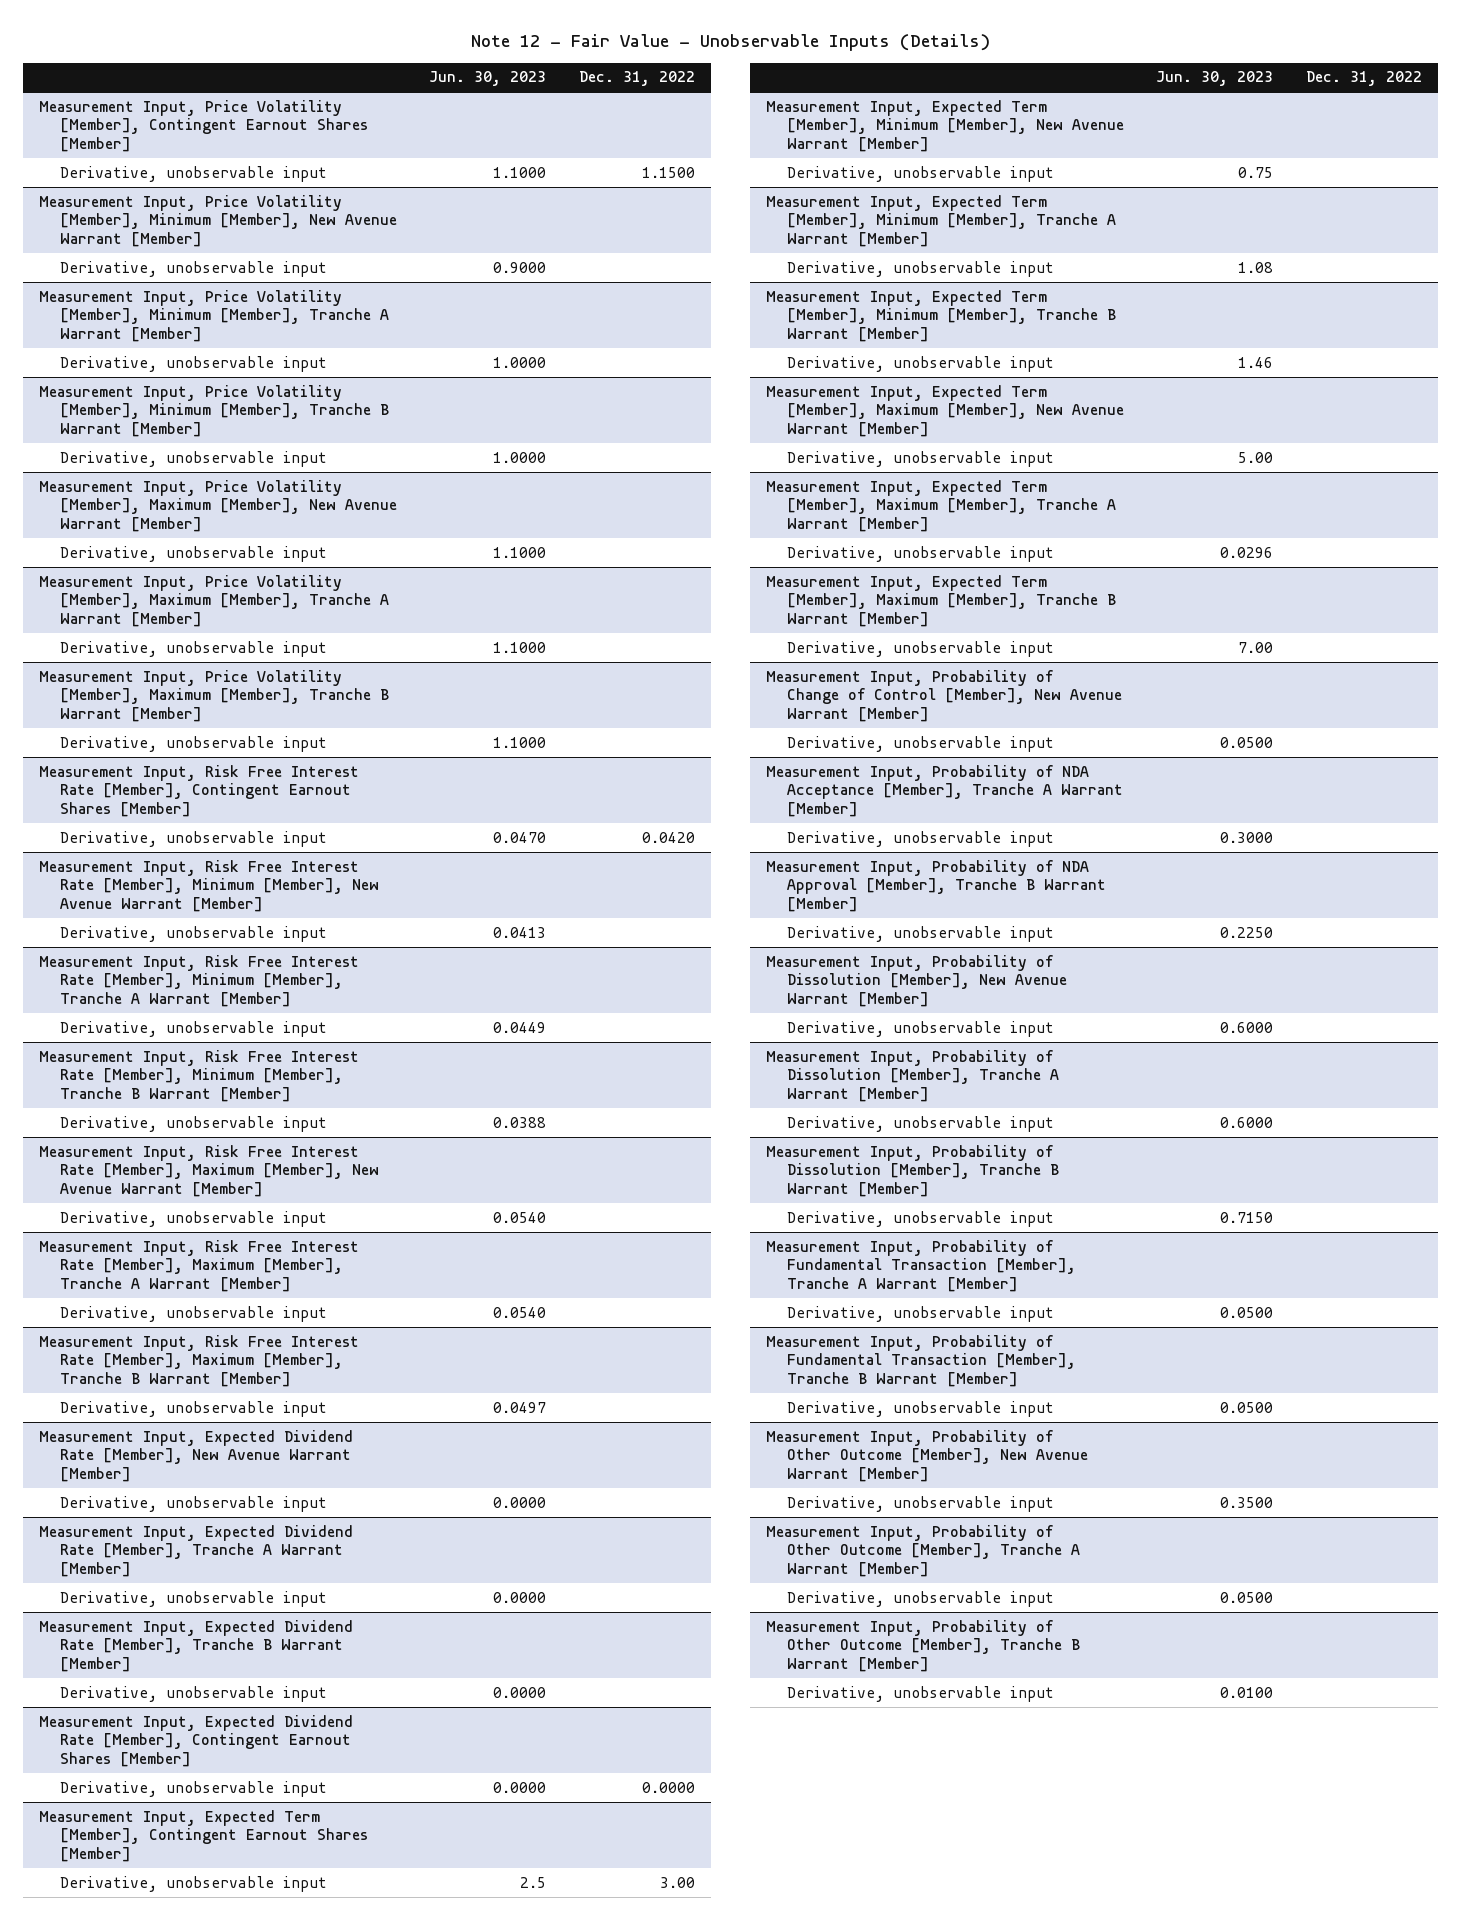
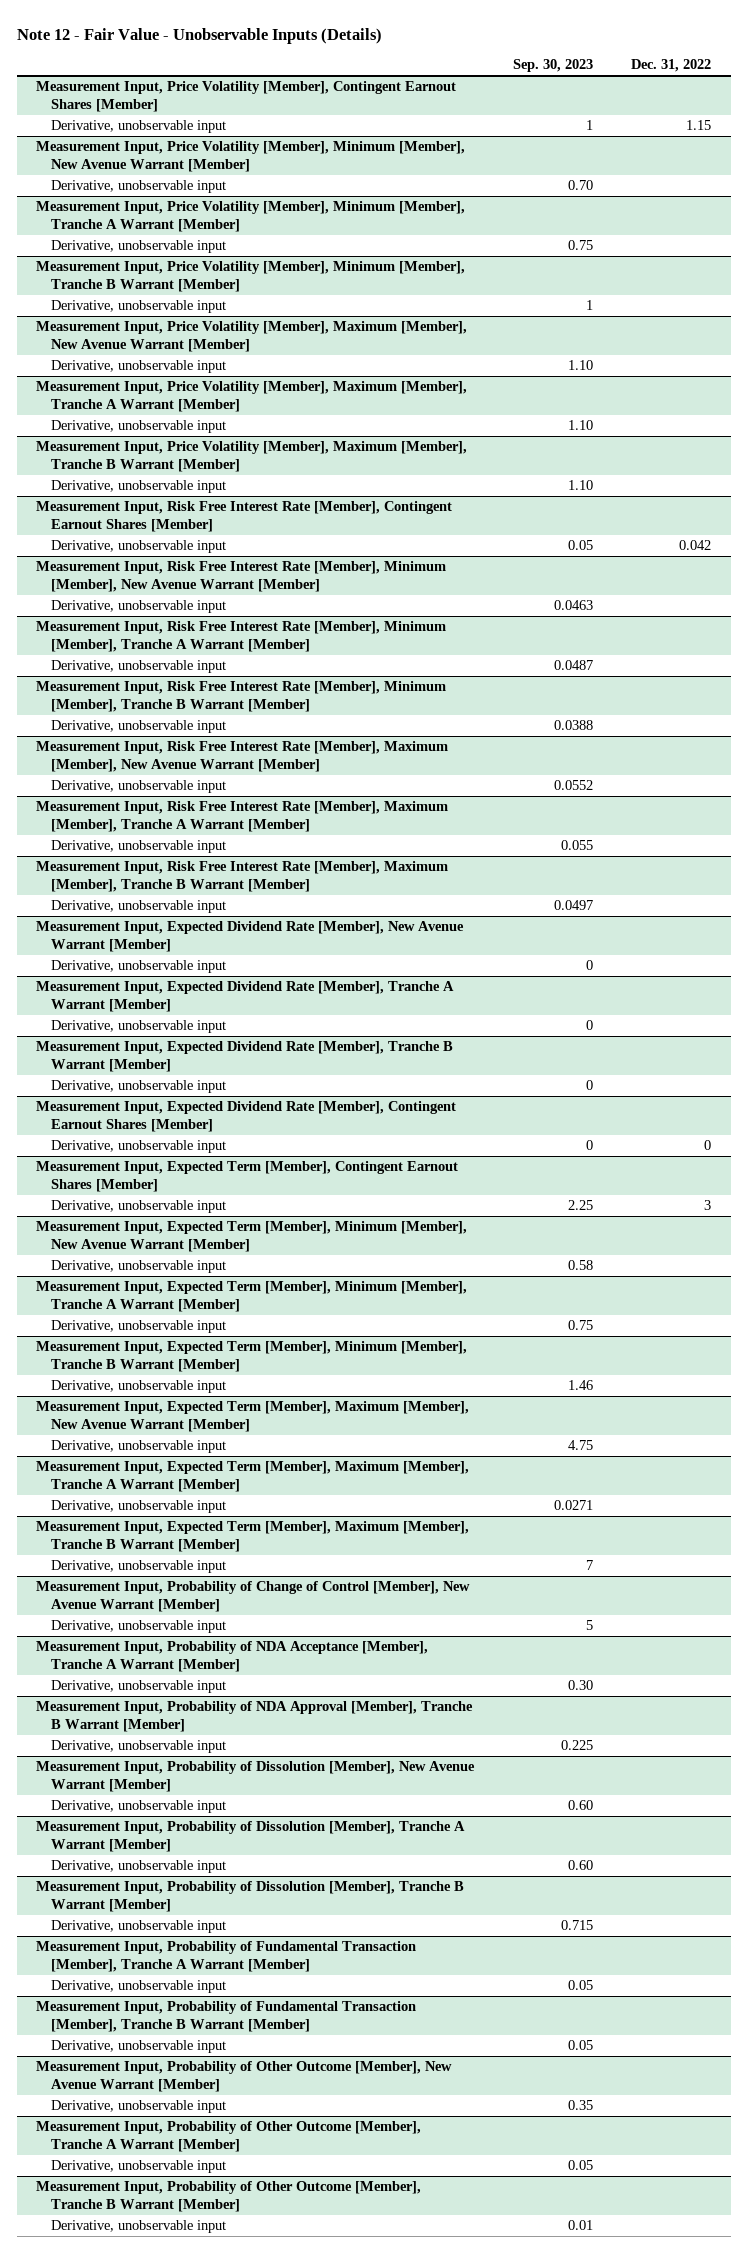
[429,71,547,87] Jun. 30, 2023 -> none
none -> [512,59,593,73] Sep. 30, 2023
[641,166,695,178] 1.1500 -> [686,120,712,131] 1.15
[641,831,695,843] 0.0420 -> [679,540,712,551] 0.042
[641,1781,695,1793] 0.0000 -> [704,1140,712,1151] 0
[659,1876,695,1888] 3.00 -> [704,1200,712,1211] 3

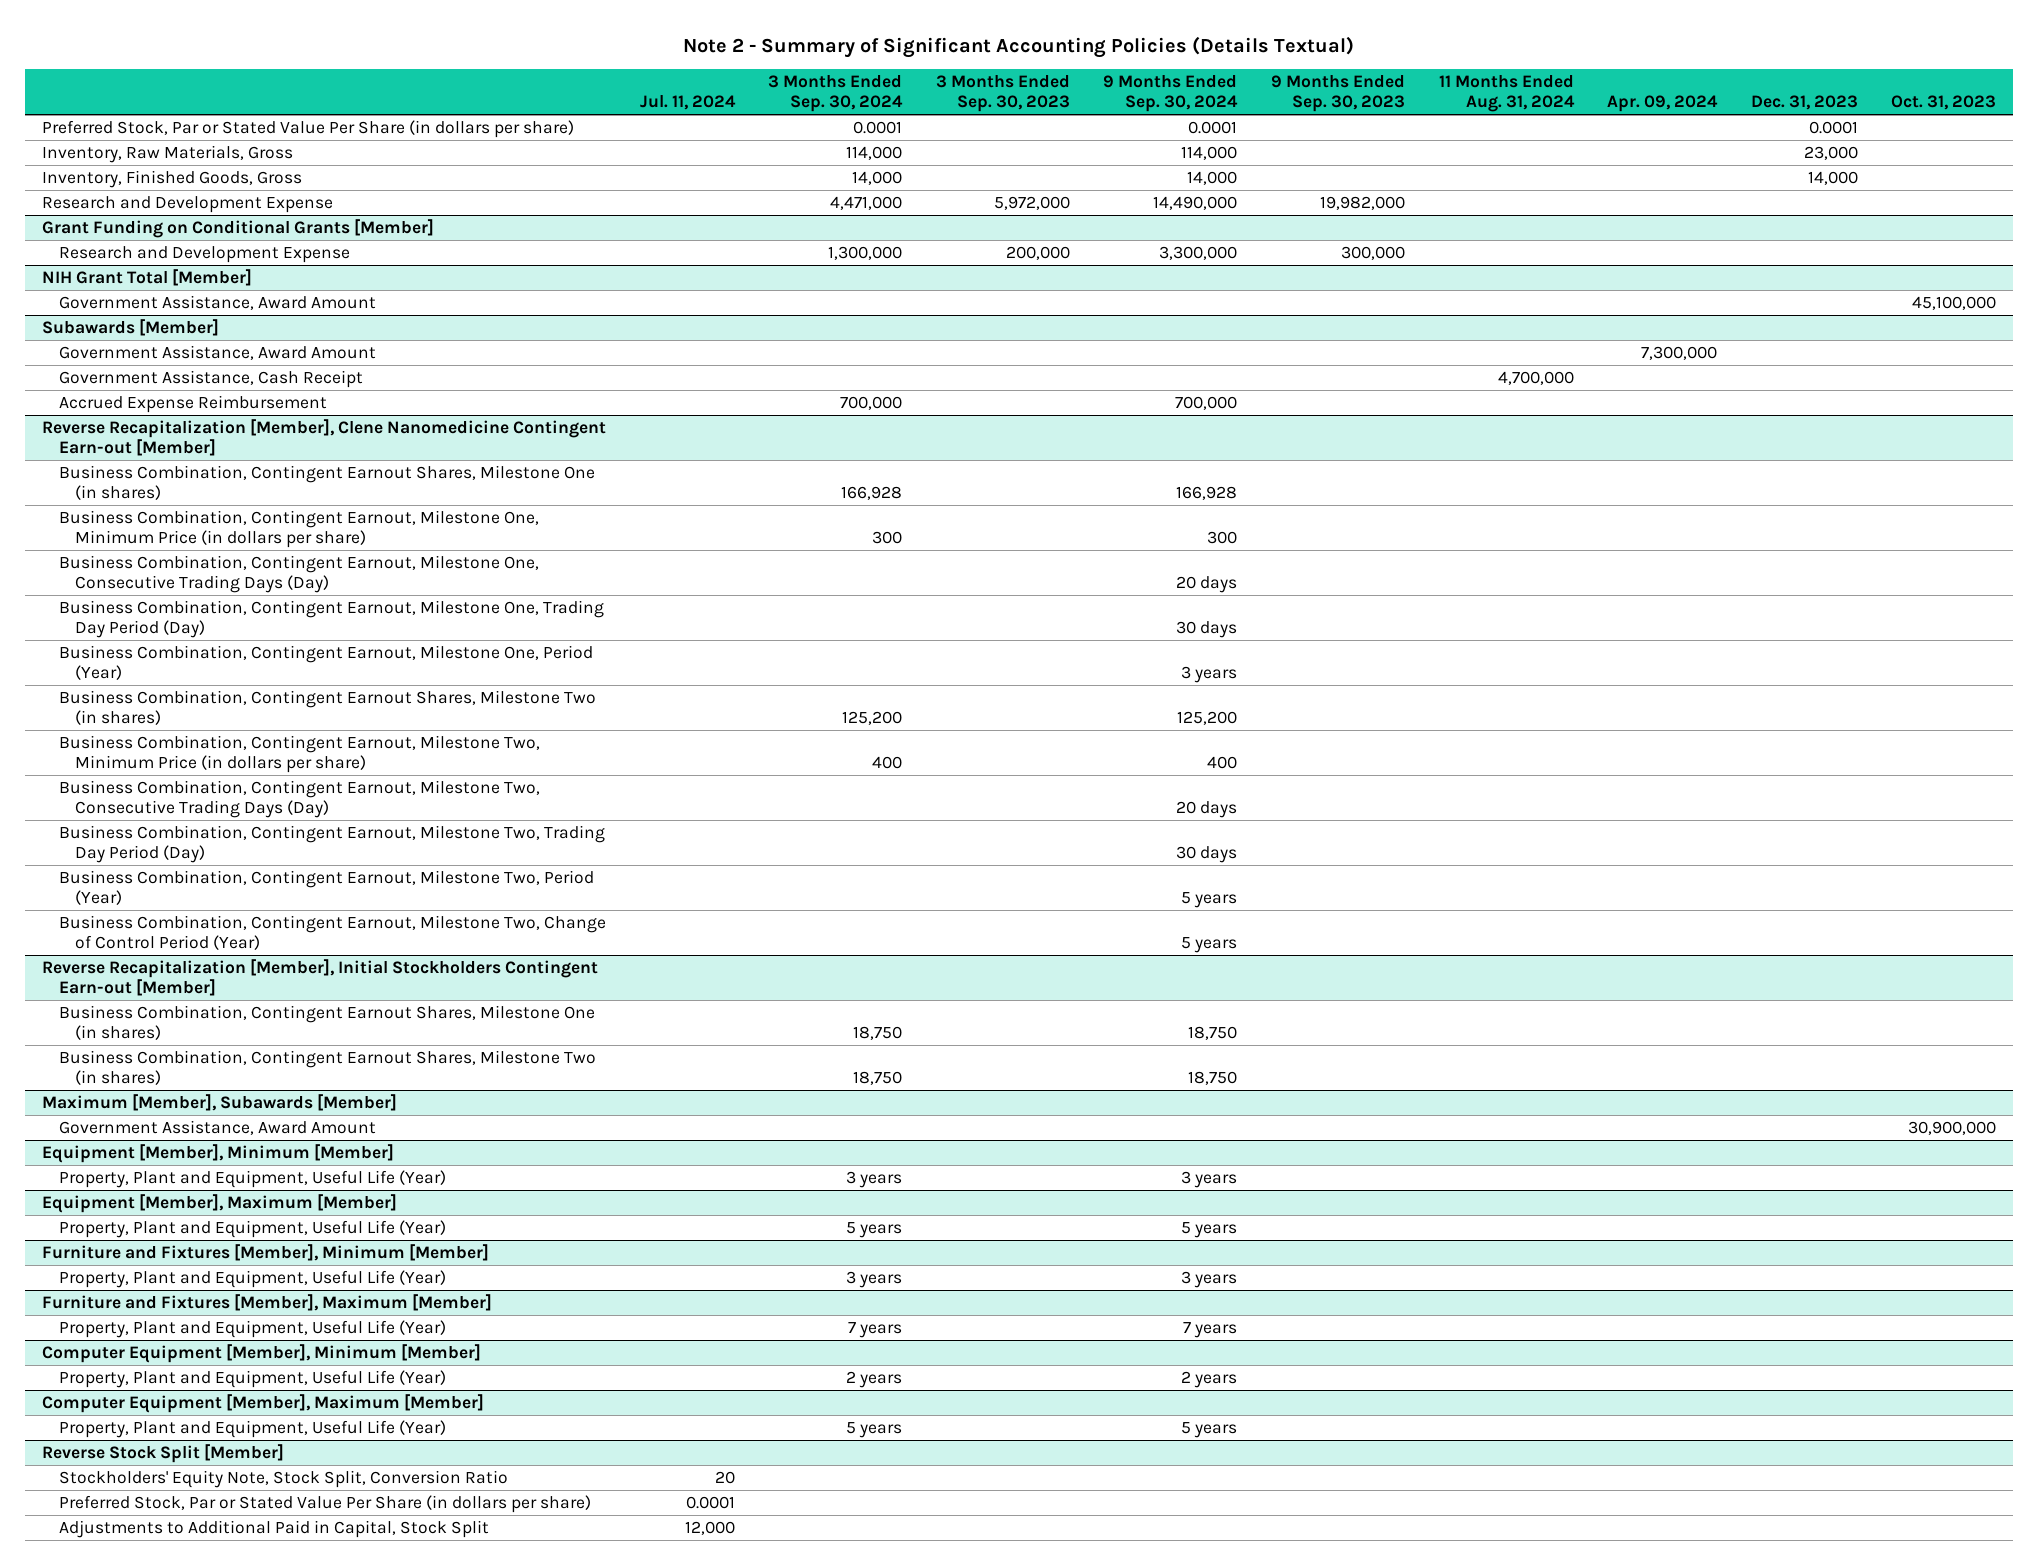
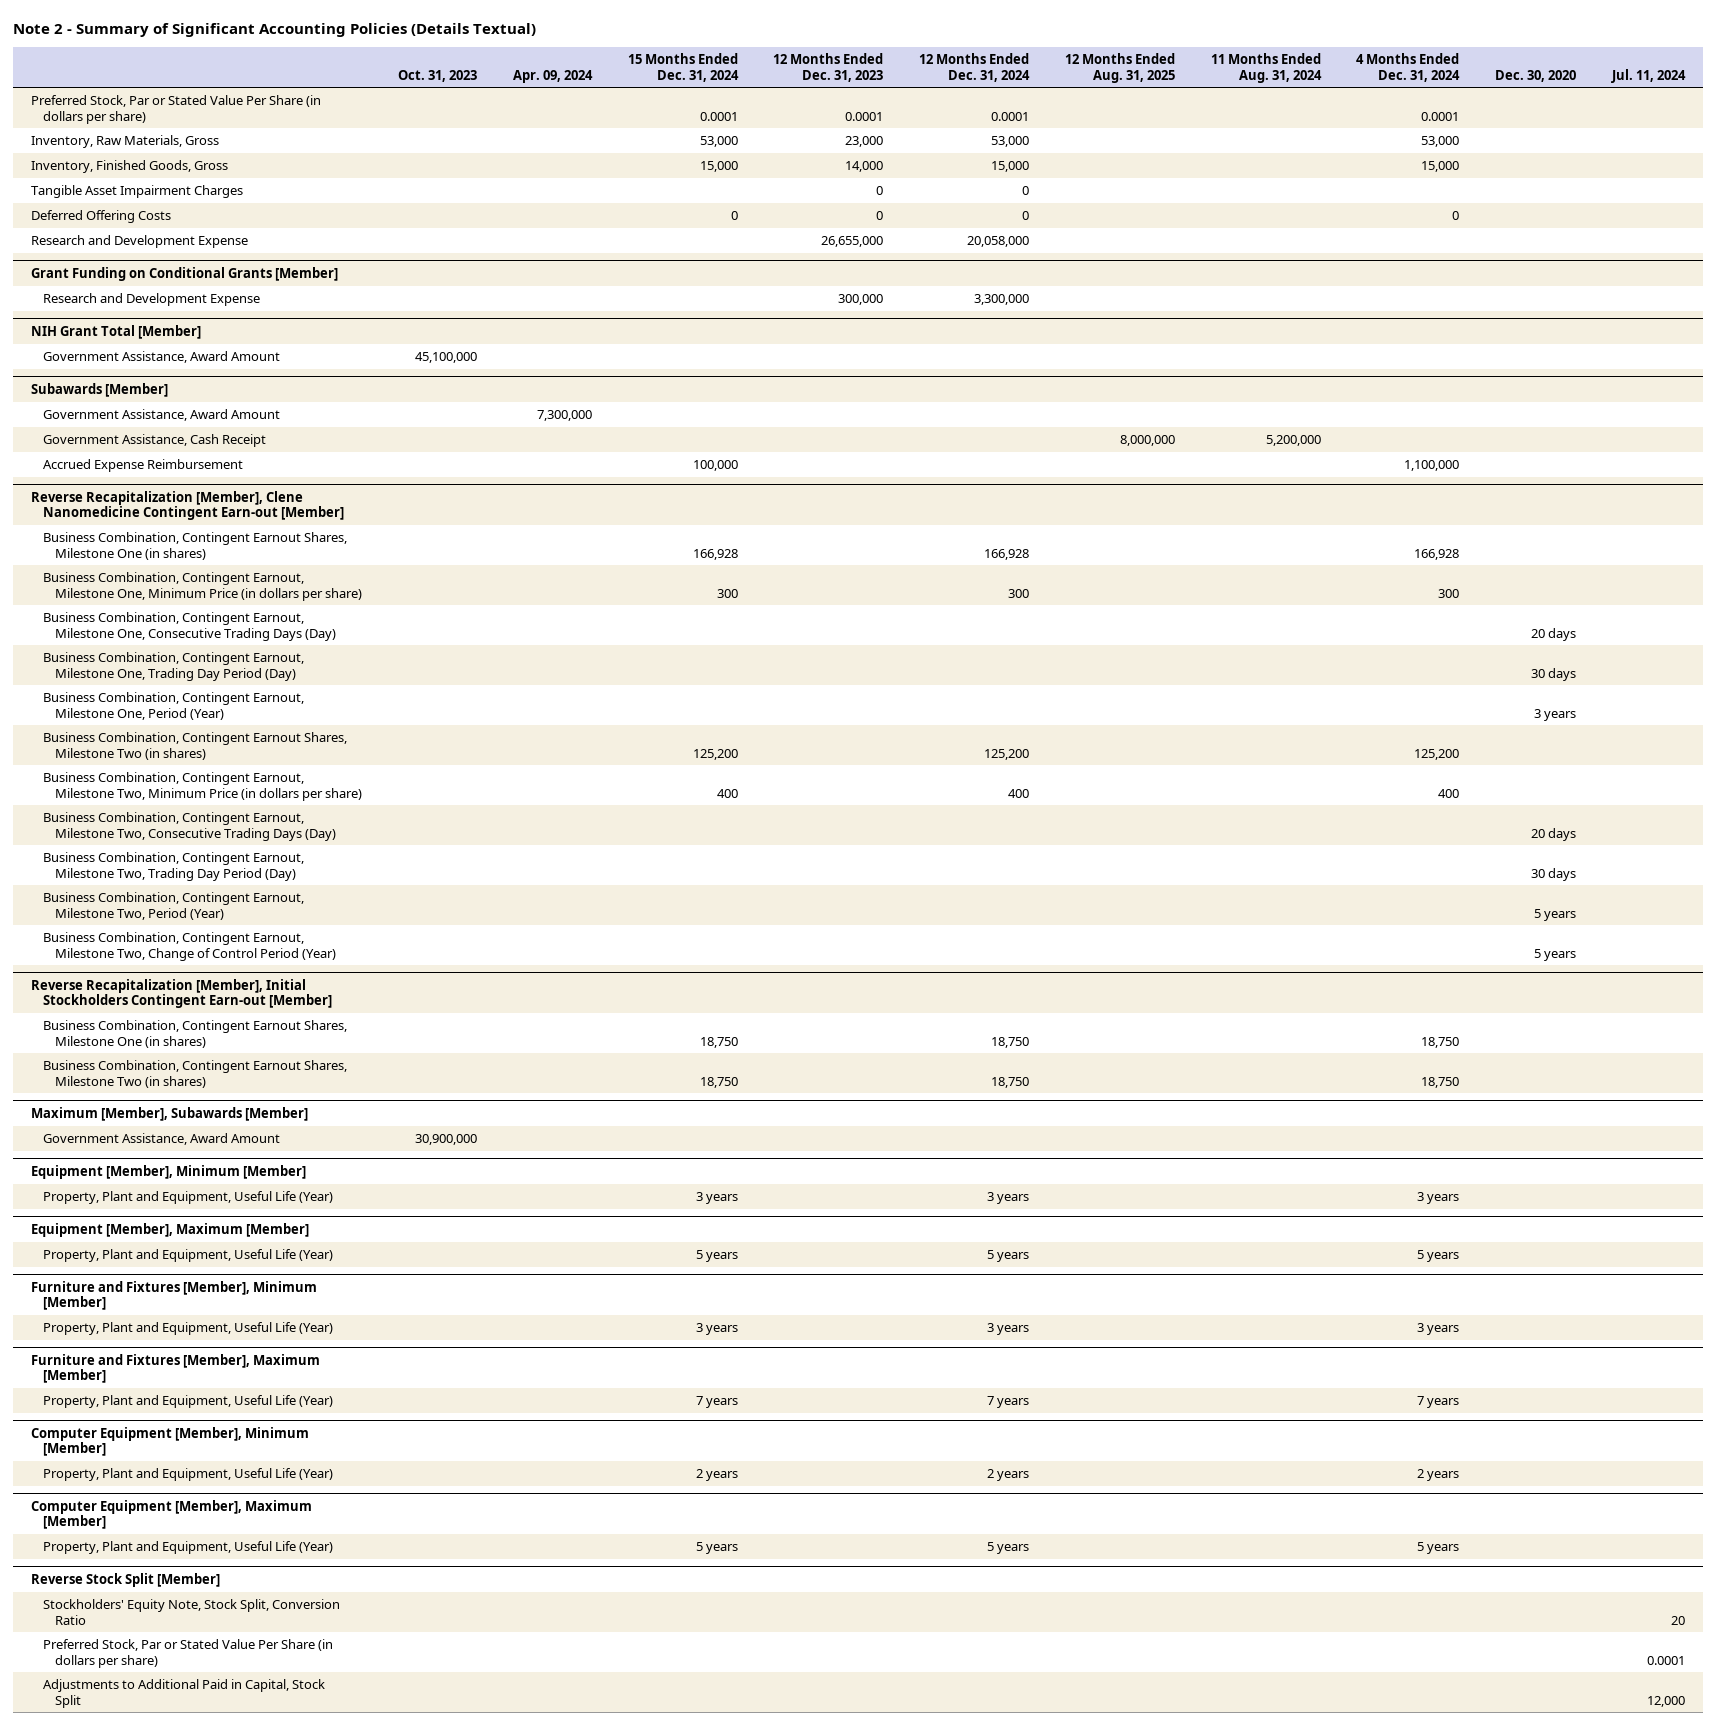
[768,75,904,113] 3 Months Ended Sep. 30, 2024 -> none
[935,75,1070,113] 3 Months Ended Sep. 30, 2023 -> none
[1103,75,1239,113] 9 Months Ended Sep. 30, 2024 -> none
[1270,75,1405,113] 9 Months Ended Sep. 30, 2023 -> none
[1750,95,1858,111] Dec. 31, 2023 -> none
none -> [627,53,739,82] 15 Months Ended Dec. 31, 2024
none -> [773,53,884,82] 12 Months Ended Dec. 31, 2023
none -> [919,53,1031,82] 12 Months Ended Dec. 31, 2024
none -> [1064,53,1175,83] 12 Months Ended Aug. 31, 2025
none -> [1356,53,1461,82] 4 Months Ended Dec. 31, 2024
none -> [1494,69,1576,82] Dec. 30, 2020
none -> [31,185,244,199] Tangible Asset Impairment Charges
none -> [31,210,172,224] Deferred Offering Costs
[1497,370,1574,385] 4,700,000 -> [1265,435,1321,447] 5,200,000

